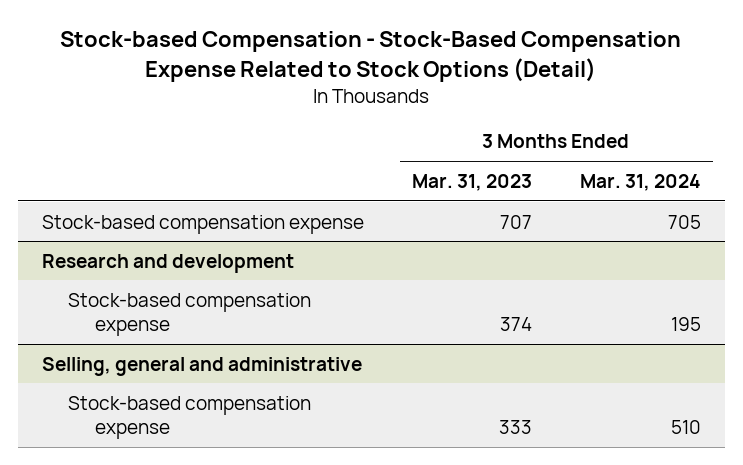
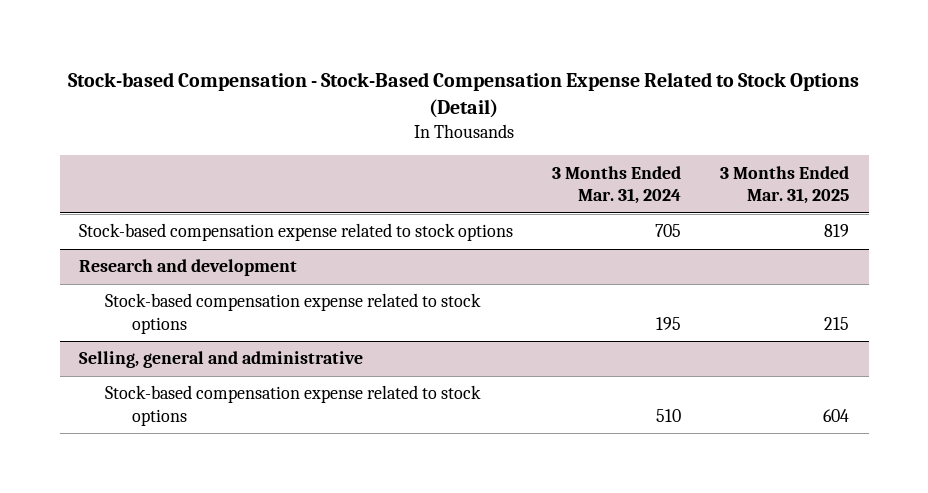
[411,173,532,191] Mar. 31, 2023 -> none
none -> [720,165,850,205] 3 Months Ended Mar. 31, 2025
[41,214,364,234] Stock-based compensation expense -> [79,223,514,242] Stock-based compensation expense related to stock options
[68,292,312,337] Stock-based compensation expense -> [105,293,482,334] Stock-based compensation expense related to stock options
[68,395,312,440] Stock-based compensation expense -> [105,385,482,426] Stock-based compensation expense related to stock options

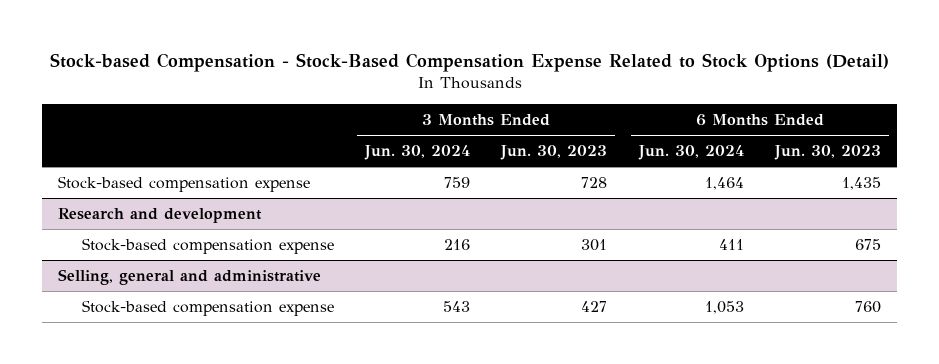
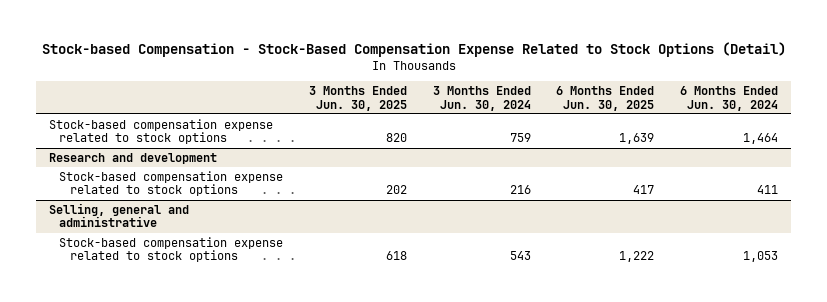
[500,145,608,161] Jun. 30, 2023 -> none
[774,145,882,161] Jun. 30, 2023 -> none
none -> [309,85,408,111] 3 Months Ended Jun. 30, 2025
none -> [556,85,655,111] 6 Months Ended Jun. 30, 2025
[58,176,311,193] Stock-based compensation expense -> [48,118,273,145] Stock-based compensation expense related to stock options
[81,238,334,255] Stock-based compensation expense -> [59,170,284,197] Stock-based compensation expense related to stock options
[81,300,334,317] Stock-based compensation expense -> [59,236,284,263] Stock-based compensation expense related to stock options

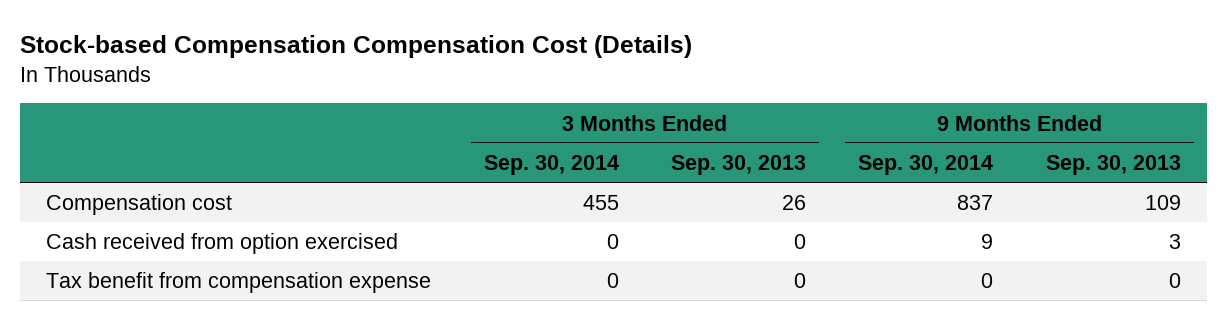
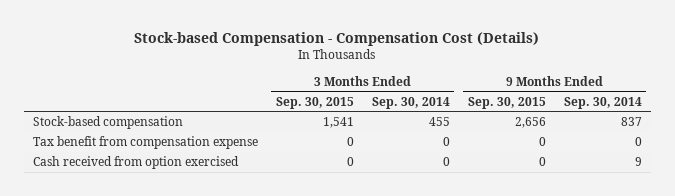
[20,35,693,59] Stock-based Compensation Compensation Cost (Details) -> [134,31,540,46] Stock-based Compensation - Compensation Cost (Details)
[671,154,807,175] Sep. 30, 2013 -> none
[1045,154,1181,175] Sep. 30, 2013 -> none
none -> [275,96,354,109] Sep. 30, 2015
none -> [467,96,546,109] Sep. 30, 2015
[46,194,233,216] Compensation cost -> [32,116,183,130] Stock-based compensation
[46,233,399,255] Cash received from option exercised -> [32,156,239,170] Cash received from option exercised

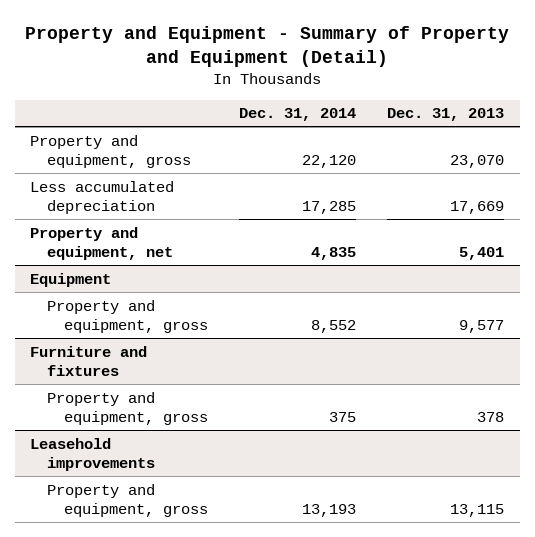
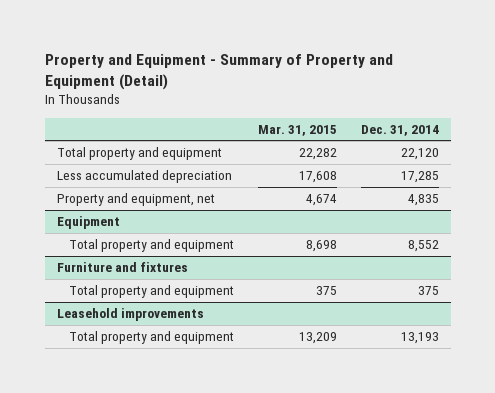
[387,108,505,122] Dec. 31, 2013 -> none
none -> [258,124,338,136] Mar. 31, 2015
[30,134,192,168] Property and equipment, gross -> [56,147,222,161] Total property and equipment
[47,299,209,333] Property and equipment, gross -> [69,239,235,253] Total property and equipment
[47,391,209,425] Property and equipment, gross -> [69,285,235,299] Total property and equipment
[47,483,209,517] Property and equipment, gross -> [69,331,235,345] Total property and equipment

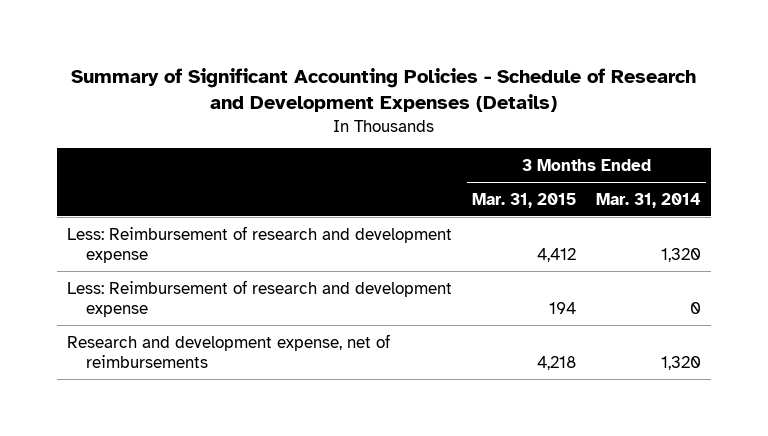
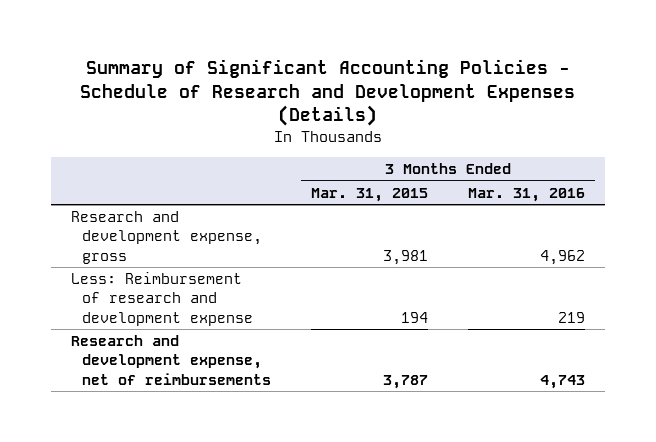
[596,192,702,208] Mar. 31, 2014 -> none
none -> [468,187,586,202] Mar. 31, 2016
[66,225,452,264] Less: Reimbursement of research and development expense -> [70,211,262,264] Research and development expense, gross
[537,248,577,263] 4,412 -> [383,249,429,265] 3,981
[537,356,577,371] 4,218 -> [383,374,429,389] 3,787

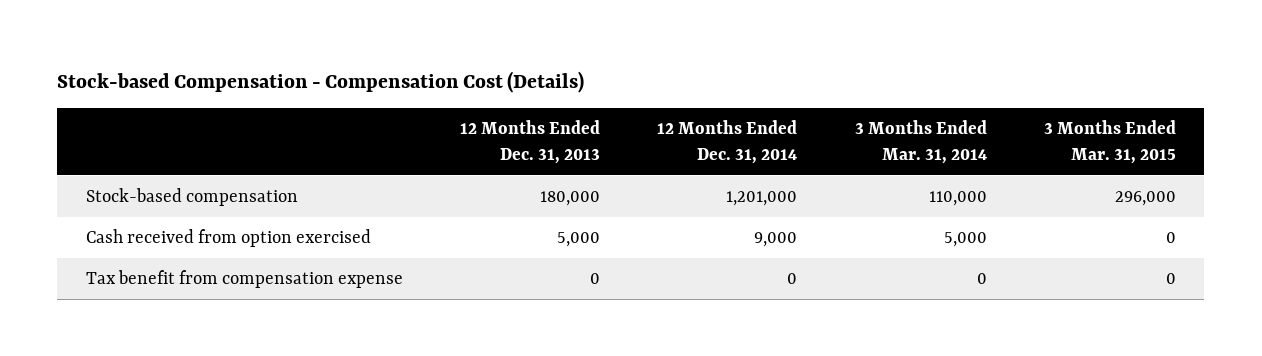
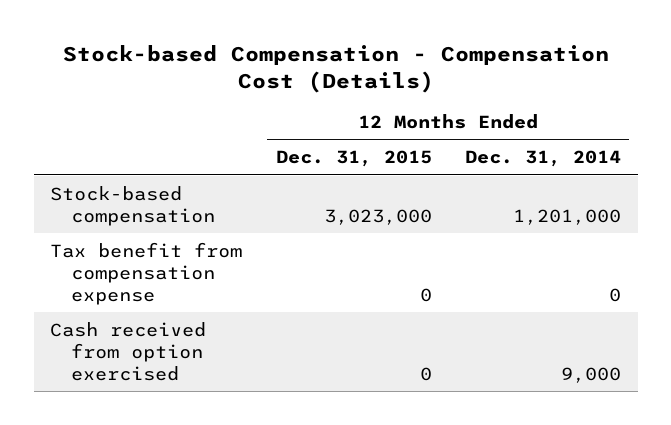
[460,120,601,164] 12 Months Ended Dec. 31, 2013 -> none
[854,120,987,164] 3 Months Ended Mar. 31, 2014 -> none
[1043,120,1176,164] 3 Months Ended Mar. 31, 2015 -> none
none -> [275,150,432,168] Dec. 31, 2015
[85,229,371,248] Cash received from option exercised -> [50,321,207,382] Cash received from option exercised

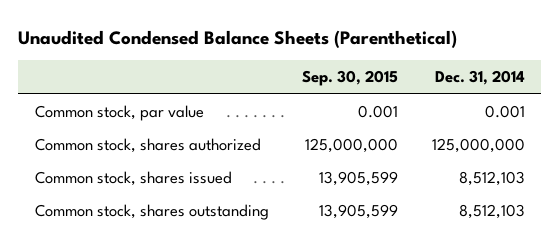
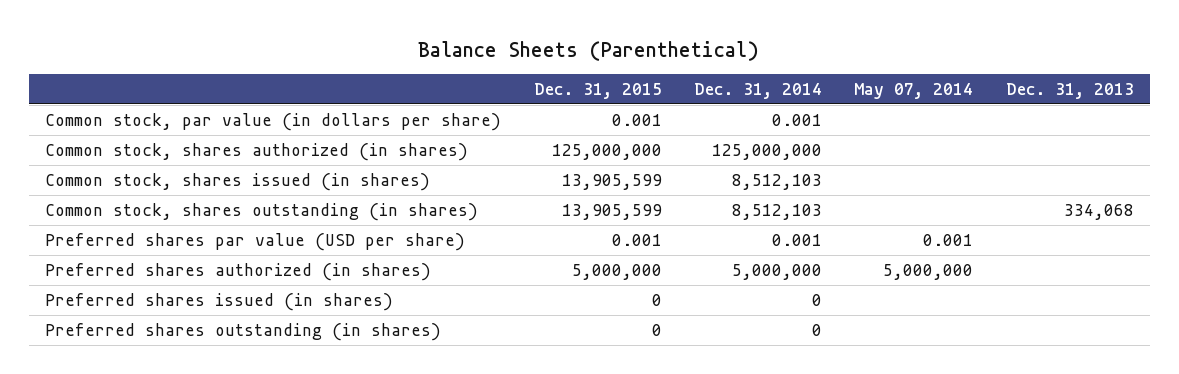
[17,29,457,48] Unaudited Condensed Balance Sheets (Parenthetical) -> [418,40,760,61] Balance Sheets (Parenthetical)
[302,70,399,87] Sep. 30, 2015 -> none
none -> [533,83,662,100] Dec. 31, 2015
none -> [854,83,974,100] May 07, 2014
none -> [1005,83,1134,100] Dec. 31, 2013
[34,105,204,122] Common stock, par value -> [45,112,502,131] Common stock, par value (in dollars per share)
[34,138,261,154] Common stock, shares authorized -> [45,142,469,161] Common stock, shares authorized (in shares)
[34,171,232,187] Common stock, shares issued -> [45,172,431,191] Common stock, shares issued (in shares)
[34,204,269,221] Common stock, shares outstanding -> [45,202,479,221] Common stock, shares outstanding (in shares)
none -> [45,232,466,251] Preferred shares par value (USD per share)
none -> [45,262,432,281] Preferred shares authorized (in shares)
none -> [45,292,394,311] Preferred shares issued (in shares)
none -> [45,322,442,341] Preferred shares outstanding (in shares)

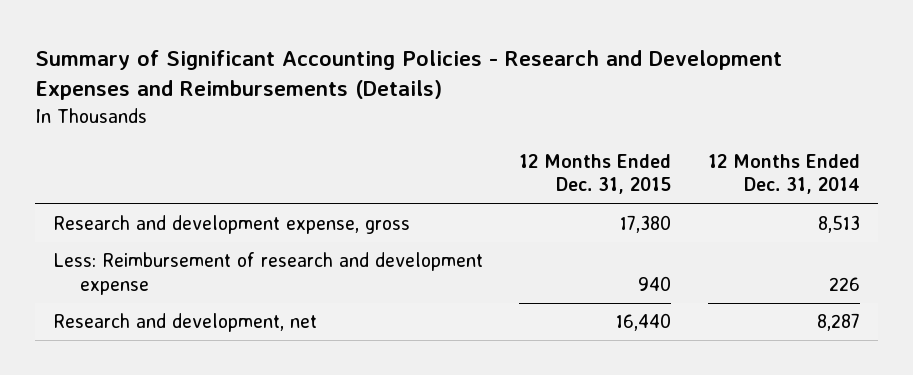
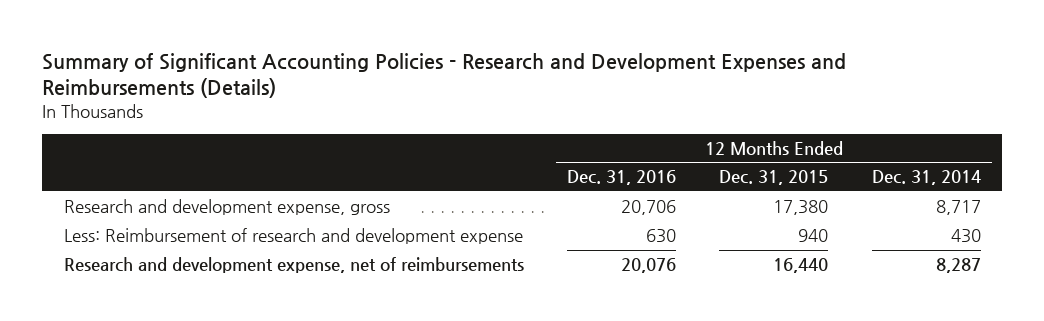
none -> [566,170,676,186] Dec. 31, 2016
[817,215,860,234] 8,513 -> [935,200,981,216] 8,717
[828,277,860,292] 226 -> [950,229,981,244] 430
[53,313,318,333] Research and development, net -> [63,257,524,274] Research and development expense, net of reimbursements

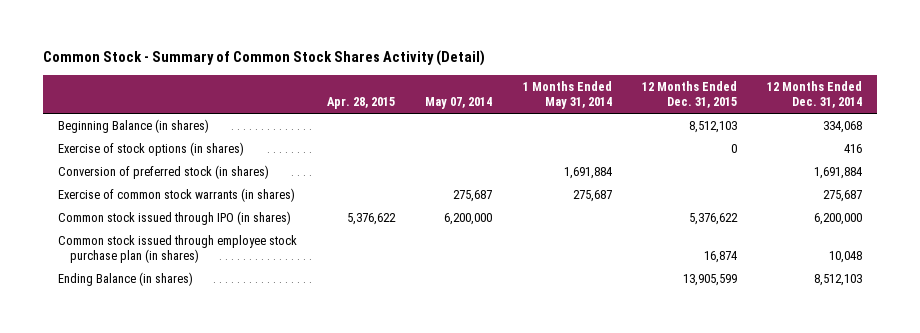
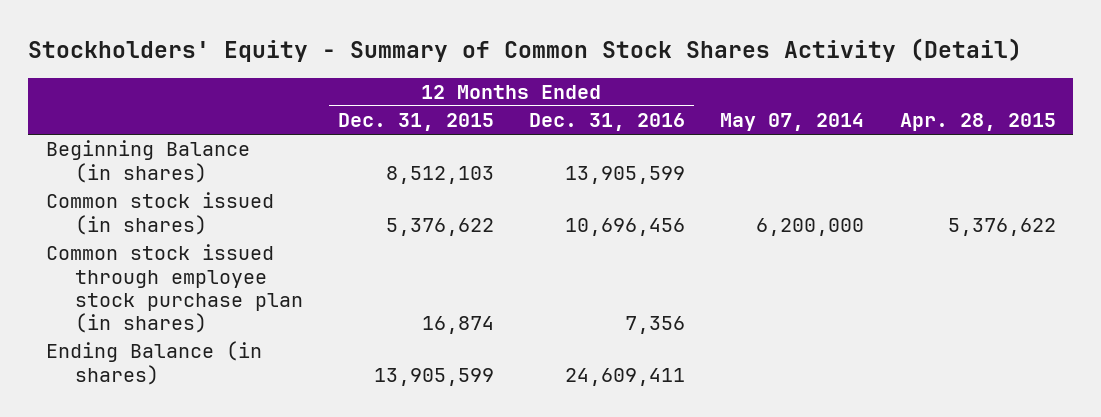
[42,50,485,67] Common Stock - Summary of Common Stock Shares Activity (Detail) -> [28,38,1023,63] Stockholders' Equity - Summary of Common Stock Shares Activity (Detail)
[522,81,612,110] 1 Months Ended May 31, 2014 -> none
[766,81,862,109] 12 Months Ended Dec. 31, 2014 -> none
none -> [529,113,686,132] Dec. 31, 2016
[57,142,244,157] Exercise of stock options (in shares) -> none
[57,165,269,180] Conversion of preferred stock (in shares) -> none
[57,188,295,203] Exercise of common stock warrants (in shares) -> none
[57,211,291,226] Common stock issued through IPO (in shares) -> [45,192,274,235] Common stock issued (in shares)

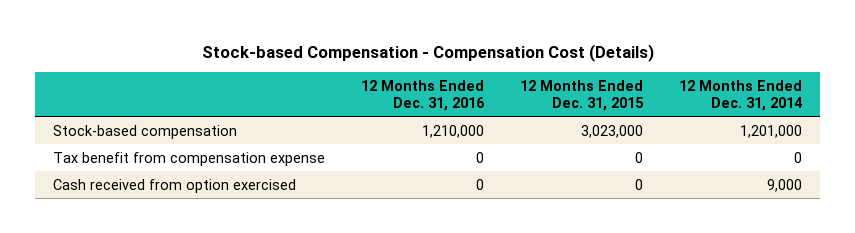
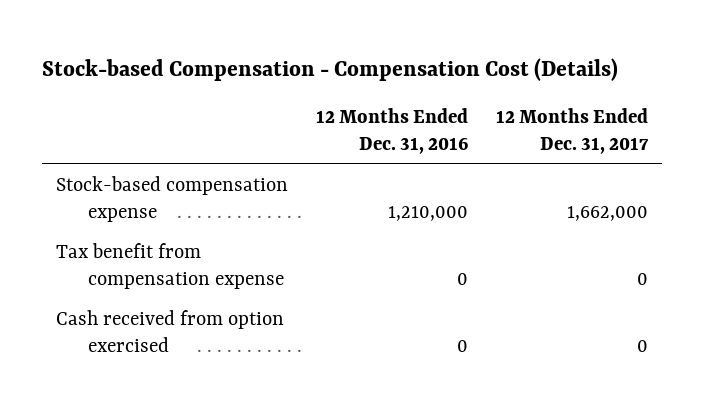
[520,79,645,111] 12 Months Ended Dec. 31, 2015 -> none
[679,79,803,111] 12 Months Ended Dec. 31, 2014 -> none
none -> [495,108,649,154] 12 Months Ended Dec. 31, 2017
[53,124,238,139] Stock-based compensation -> [56,176,289,222] Stock-based compensation expense

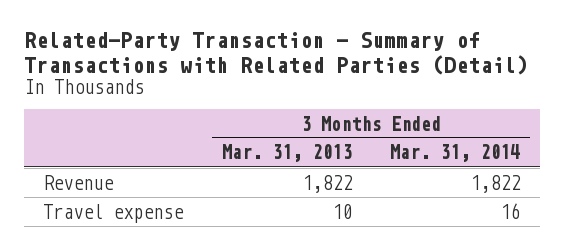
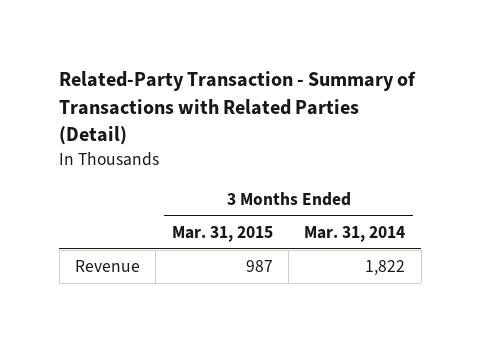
[221,144,352,163] Mar. 31, 2013 -> none
none -> [171,225,273,242] Mar. 31, 2015
[43,203,185,223] Travel expense -> none

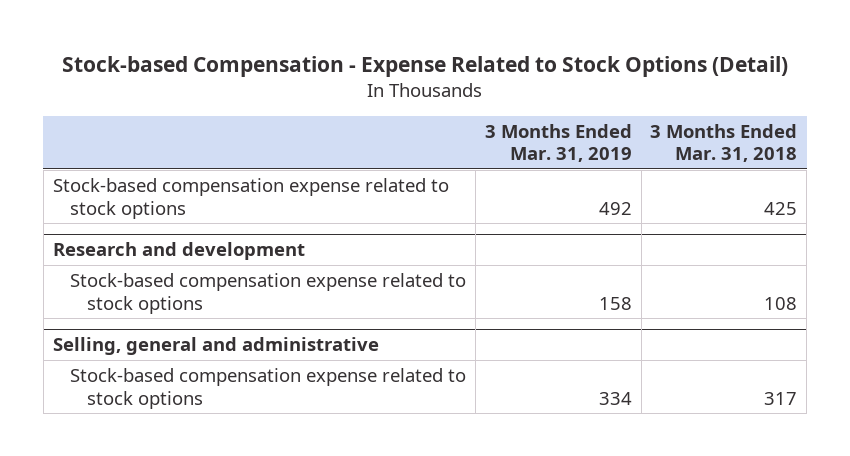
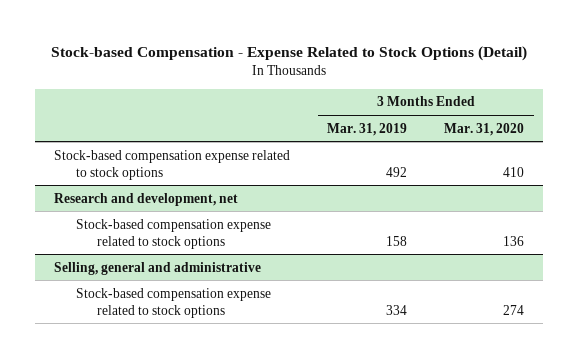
[650,123,798,163] 3 Months Ended Mar. 31, 2018 -> none
none -> [444,122,525,136] Mar. 31, 2020
[52,242,305,261] Research and development -> [53,192,238,206] Research and development, net

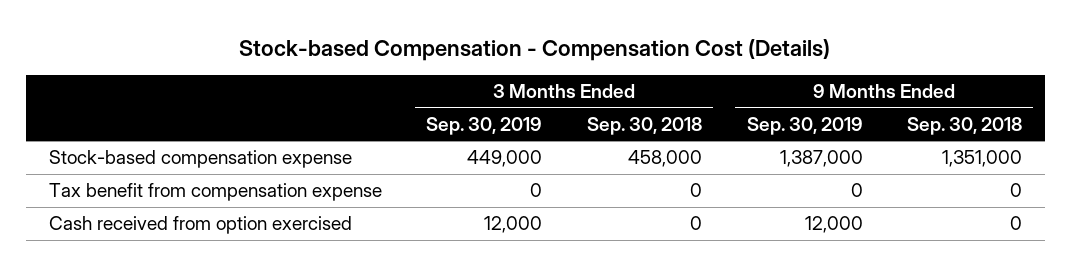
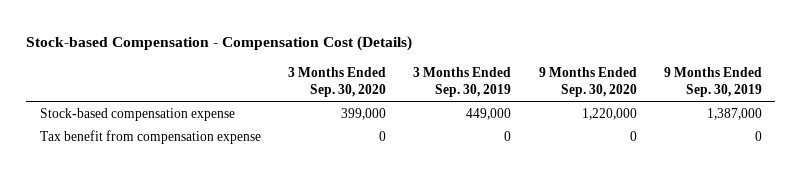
[586,117,702,136] Sep. 30, 2018 -> none
[907,117,1023,136] Sep. 30, 2018 -> none
none -> [288,66,387,97] 3 Months Ended Sep. 30, 2020
none -> [538,66,637,97] 9 Months Ended Sep. 30, 2020
[48,216,352,235] Cash received from option exercised -> none

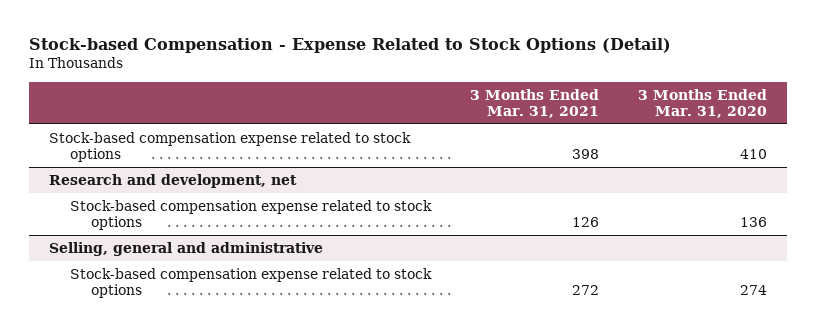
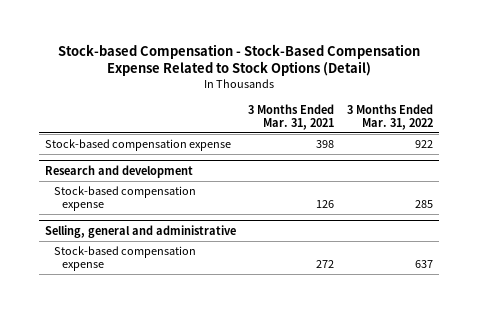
[29,38,672,54] Stock-based Compensation - Expense Related to Stock Options (Detail) -> [57,44,420,77] Stock-based Compensation - Stock-Based Compensation Expense Related to Stock Options (Detail)
[638,88,768,119] 3 Months Ended Mar. 31, 2020 -> none
none -> [346,103,433,131] 3 Months Ended Mar. 31, 2022
[48,131,411,163] Stock-based compensation expense related to stock options -> [44,138,231,151] Stock-based compensation expense
[48,173,297,188] Research and development, net -> [44,164,193,178] Research and development
[69,199,432,231] Stock-based compensation expense related to stock options -> [53,185,196,212] Stock-based compensation expense
[69,267,432,299] Stock-based compensation expense related to stock options -> [53,245,196,272] Stock-based compensation expense

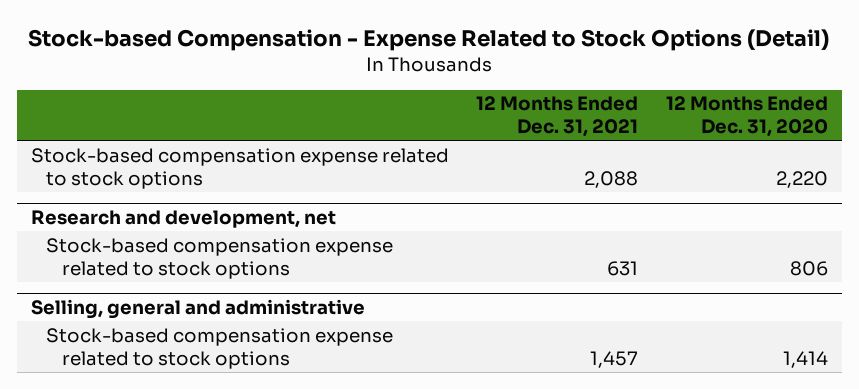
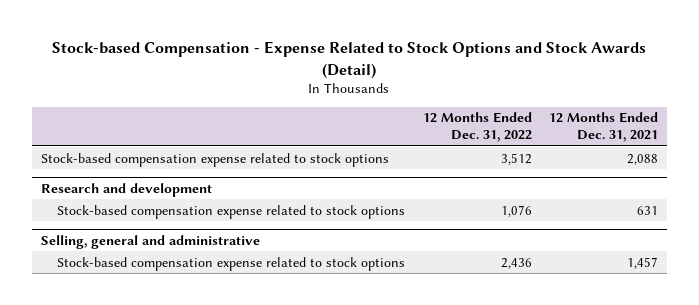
[28,28,830,51] Stock-based Compensation - Expense Related to Stock Options (Detail) -> [52,41,647,79] Stock-based Compensation - Expense Related to Stock Options and Stock Awards (Detail)
[666,96,829,138] 12 Months Ended Dec. 31, 2020 -> none
none -> [422,112,532,143] 12 Months Ended Dec. 31, 2022
[30,210,336,229] Research and development, net -> [40,182,212,197] Research and development

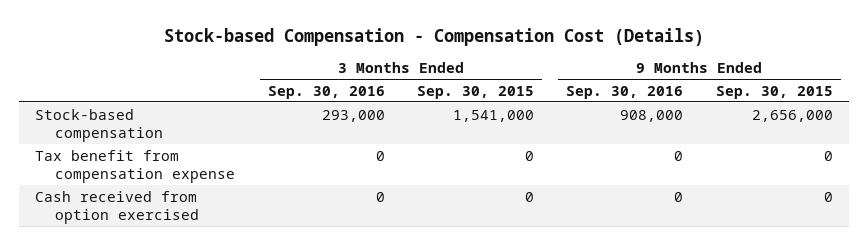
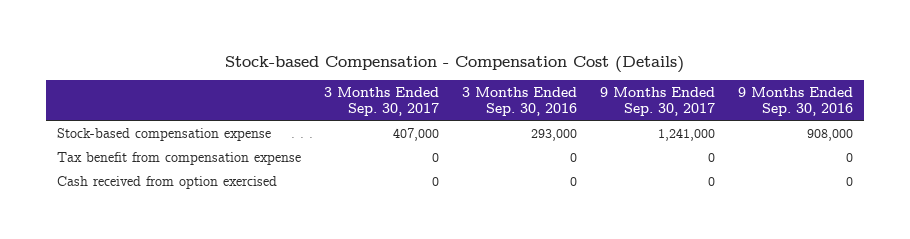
[416,85,534,99] Sep. 30, 2015 -> none
[715,85,833,99] Sep. 30, 2015 -> none
none -> [324,87,440,116] 3 Months Ended Sep. 30, 2017
none -> [599,87,715,116] 9 Months Ended Sep. 30, 2017
[35,108,164,143] Stock-based compensation -> [57,127,272,141] Stock-based compensation expense

